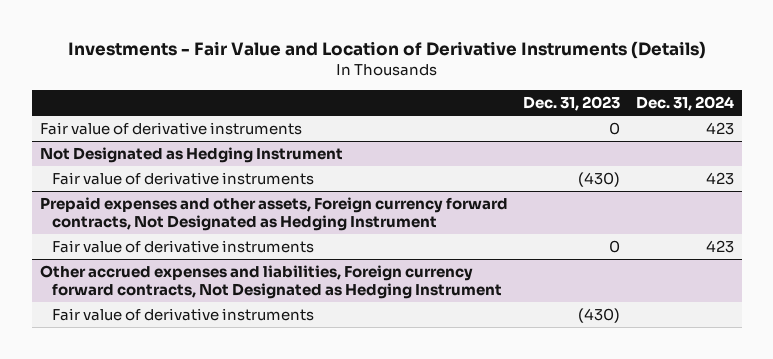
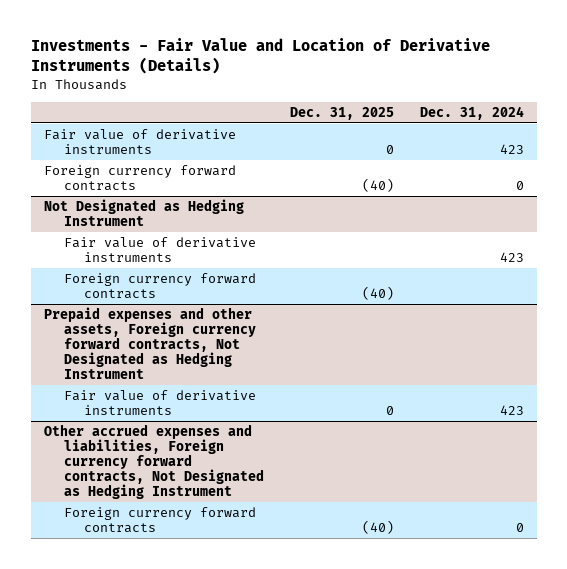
[523,95,621,111] Dec. 31, 2023 -> none
none -> [289,106,394,120] Dec. 31, 2025
none -> [43,164,236,191] Foreign currency forward contracts
none -> [63,272,256,299] Foreign currency forward contracts
[51,308,314,322] Fair value of derivative instruments -> none
none -> [63,506,256,533] Foreign currency forward contracts

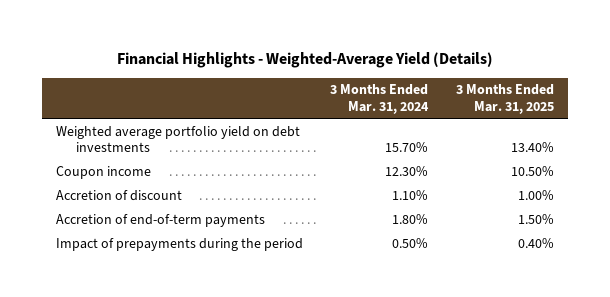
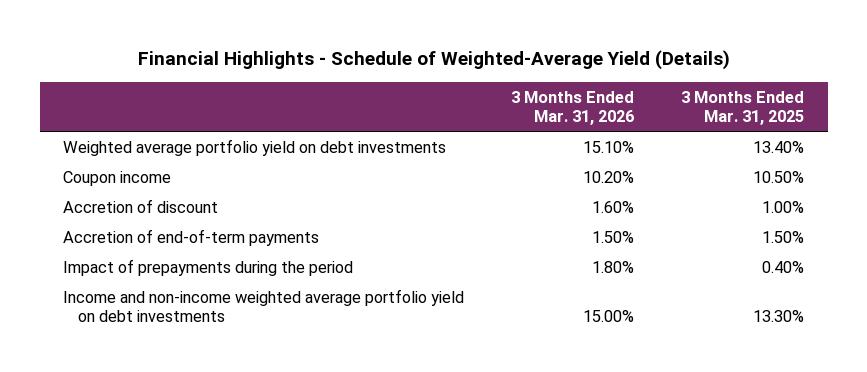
[116,51,493,68] Financial Highlights - Weighted-Average Yield (Details) -> [137,50,730,71] Financial Highlights - Schedule of Weighted-Average Yield (Details)
[330,84,430,114] 3 Months Ended Mar. 31, 2024 -> none
none -> [511,90,635,125] 3 Months Ended Mar. 31, 2026
none -> [63,289,465,323] Income and non-income weighted average portfolio yield on debt investments

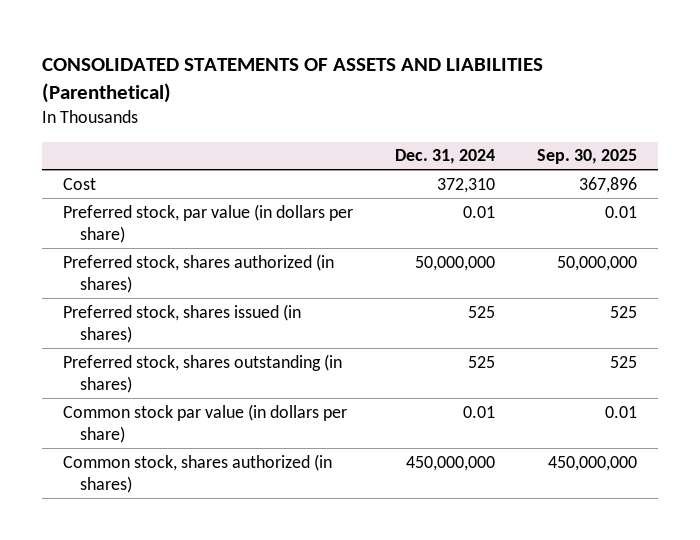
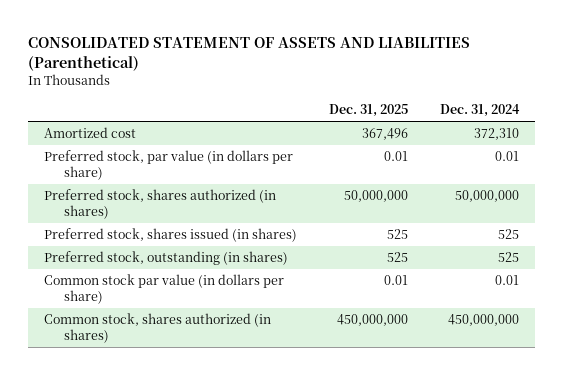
[42,57,544,103] CONSOLIDATED STATEMENTS OF ASSETS AND LIABILITIES (Parenthetical) -> [28,37,471,71] CONSOLIDATED STATEMENT OF ASSETS AND LIABILITIES (Parenthetical)
[536,149,637,165] Sep. 30, 2025 -> none
none -> [329,104,409,118] Dec. 31, 2025
[63,177,97,190] Cost -> [44,127,137,139] Amortized cost
[63,353,343,394] Preferred stock, shares outstanding (in shares) -> [44,251,289,266] Preferred stock, outstanding (in shares)

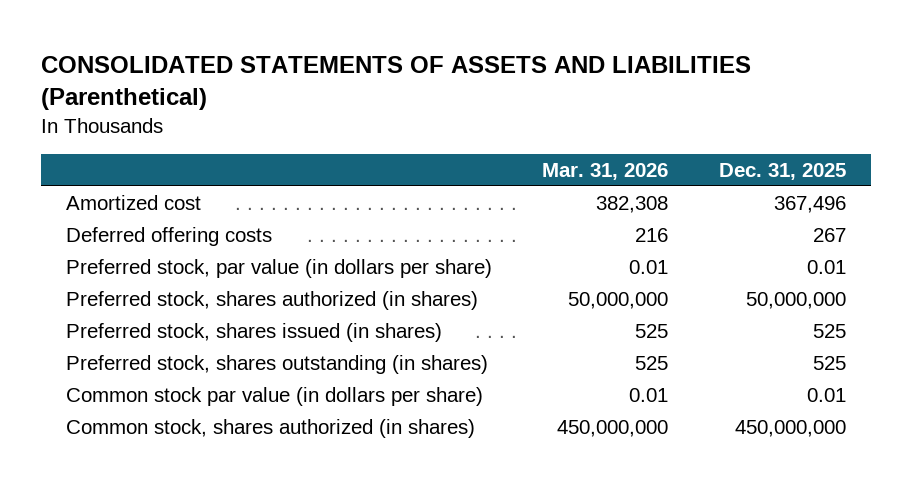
[28,37,471,71] CONSOLIDATED STATEMENT OF ASSETS AND LIABILITIES (Parenthetical) -> [41,56,752,111] CONSOLIDATED STATEMENTS OF ASSETS AND LIABILITIES (Parenthetical)
[440,104,521,118] Dec. 31, 2024 -> none
none -> [542,163,669,181] Mar. 31, 2026
none -> [66,227,273,247] Deferred offering costs
[44,251,289,266] Preferred stock, outstanding (in shares) -> [66,355,489,375] Preferred stock, shares outstanding (in shares)

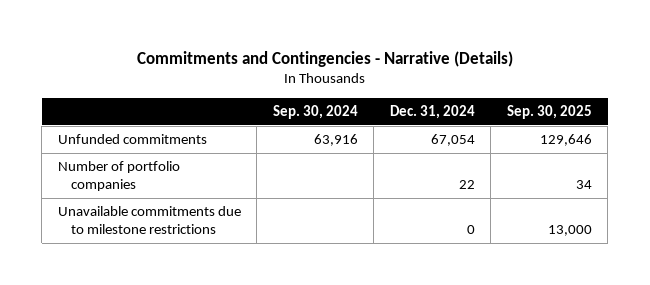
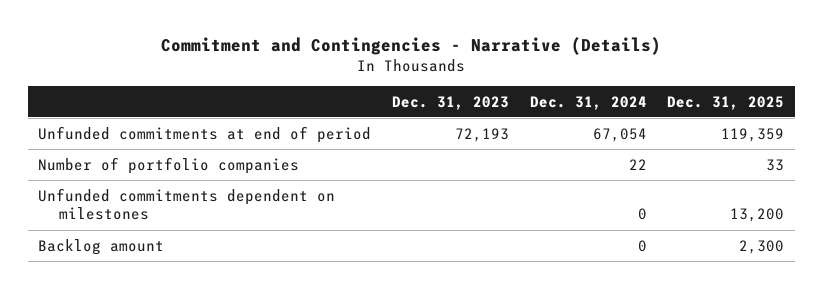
[136,51,513,68] Commitments and Contingencies - Narrative (Details) -> [161,37,662,56] Commitment and Contingencies - Narrative (Details)
[272,104,358,119] Sep. 30, 2024 -> none
[506,104,592,119] Sep. 30, 2025 -> none
none -> [391,95,509,110] Dec. 31, 2023
none -> [667,95,785,110] Dec. 31, 2025
[57,134,207,145] Unfunded commitments -> [38,125,372,143] Unfunded commitments at end of period
[57,206,241,234] Unavailable commitments due to milestone restrictions -> [38,187,336,221] Unfunded commitments dependent on milestones
none -> [38,238,165,255] Backlog amount

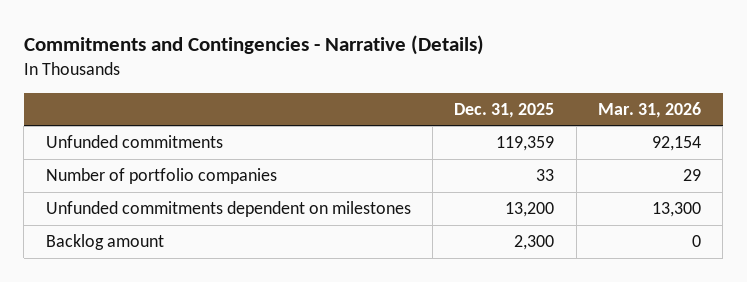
[161,37,662,56] Commitment and Contingencies - Narrative (Details) -> [23,35,484,56] Commitments and Contingencies - Narrative (Details)
[391,95,509,110] Dec. 31, 2023 -> none
[529,95,647,110] Dec. 31, 2024 -> none
none -> [598,101,702,118] Mar. 31, 2026
[38,125,372,143] Unfunded commitments at end of period -> [45,135,223,149] Unfunded commitments

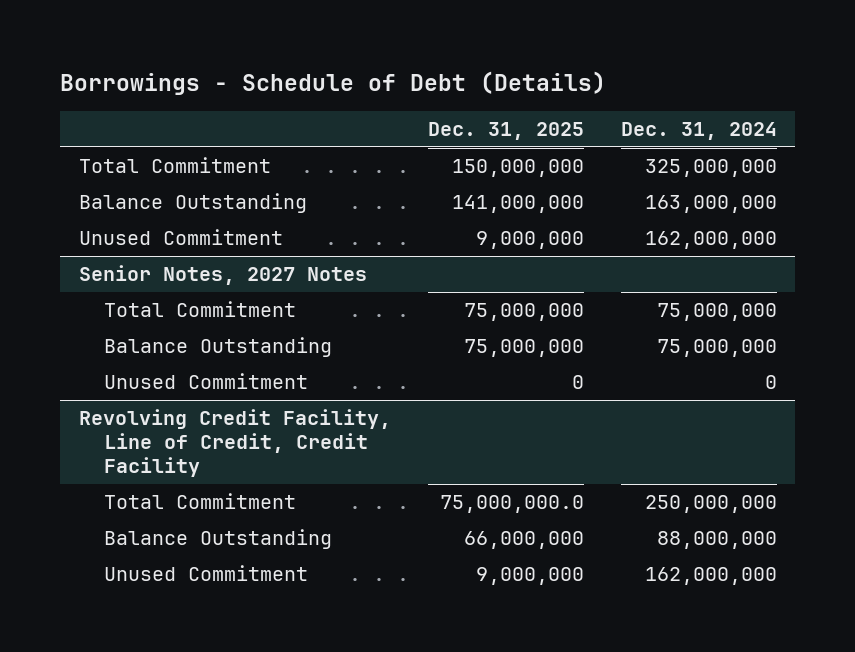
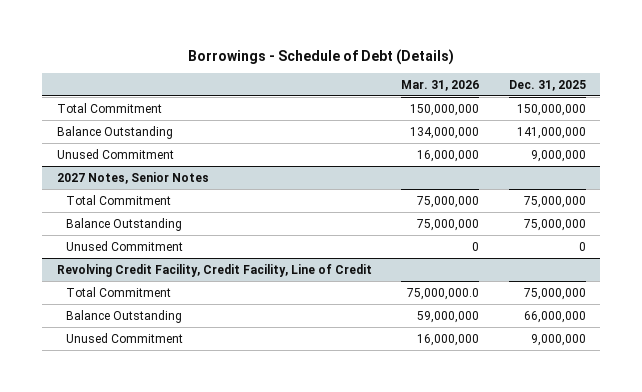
[620,121,777,140] Dec. 31, 2024 -> none
none -> [401,79,480,91] Mar. 31, 2026
[78,265,367,286] Senior Notes, 2027 Notes -> [56,171,209,184] 2027 Notes, Senior Notes
[78,409,391,477] Revolving Credit Facility, Line of Credit, Credit Facility -> [56,263,372,277] Revolving Credit Facility, Credit Facility, Line of Credit
[439,495,584,514] 75,000,000.0 -> [523,287,586,300] 75,000,000

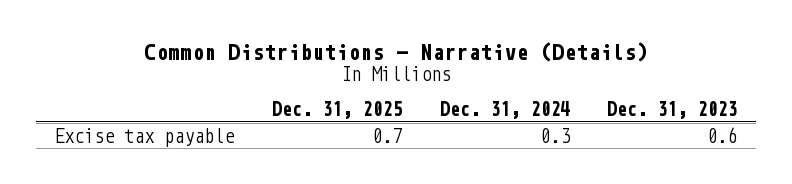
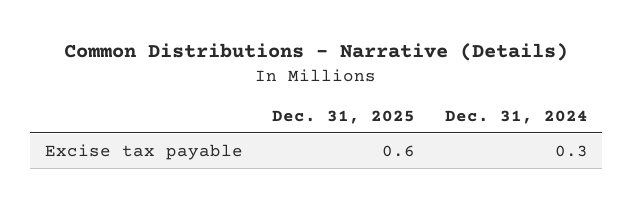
[607,101,738,120] Dec. 31, 2023 -> none
[372,127,403,143] 0.7 -> [382,145,416,158] 0.6

